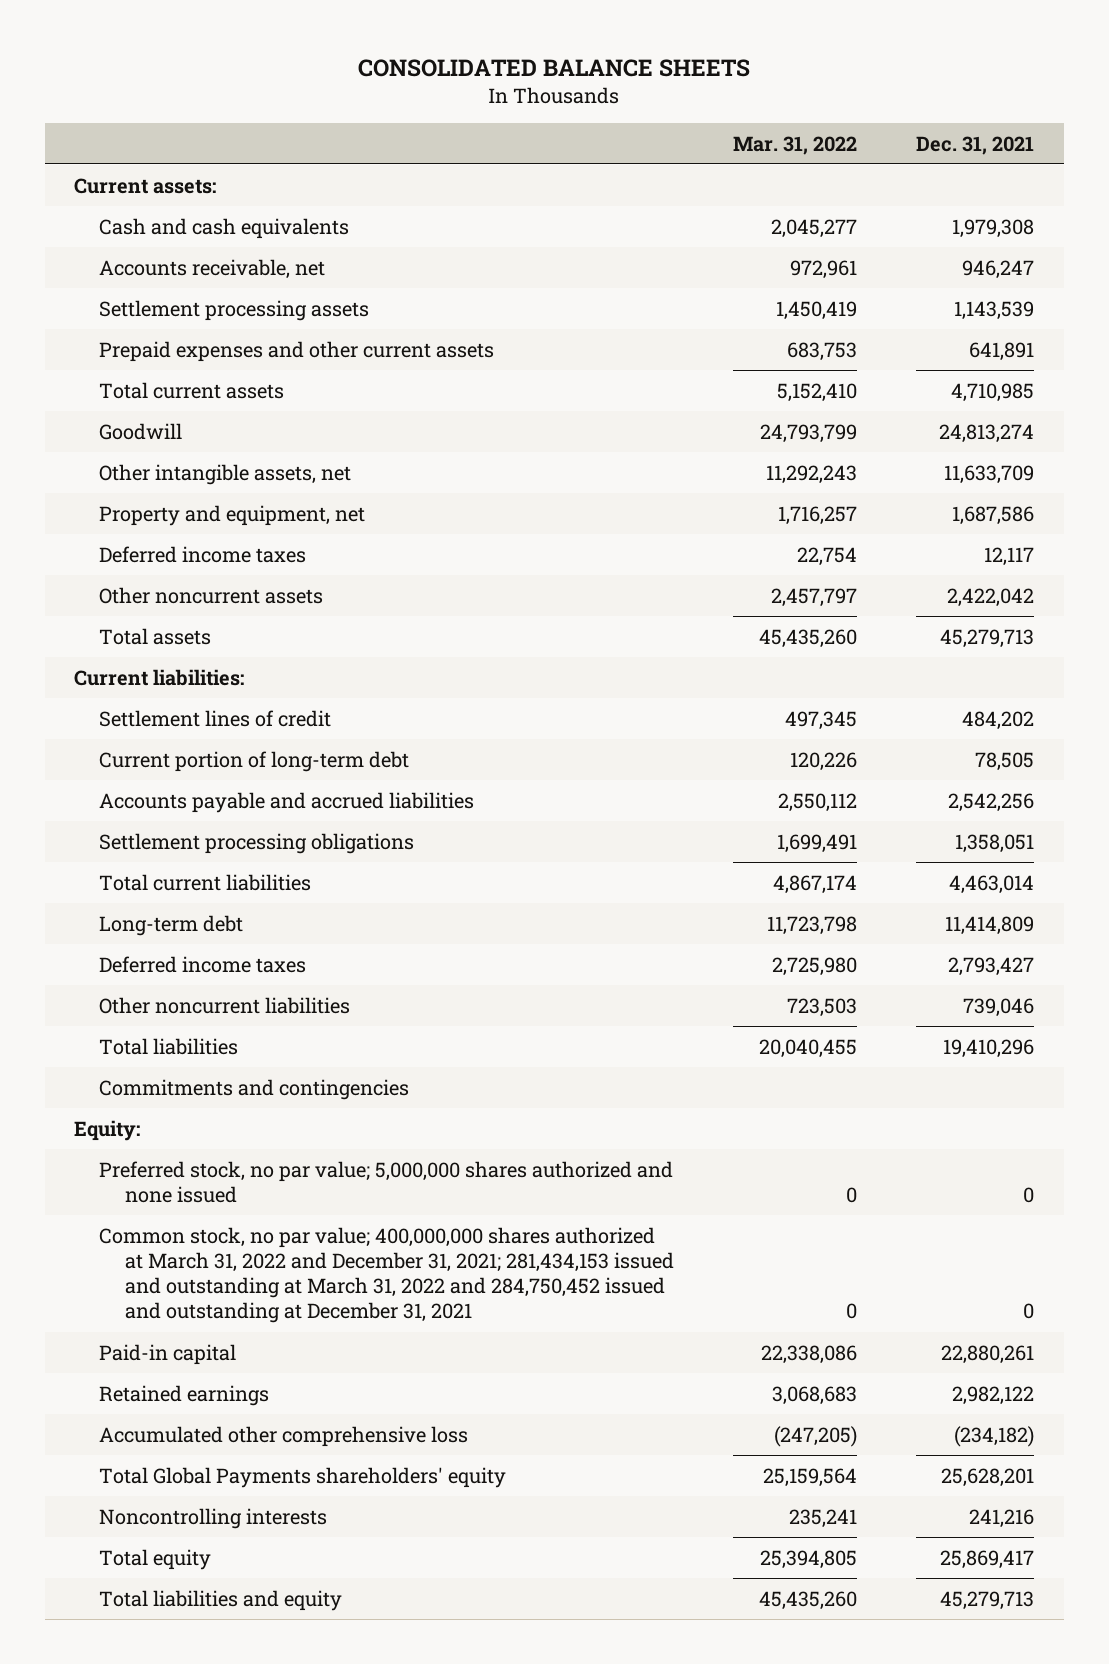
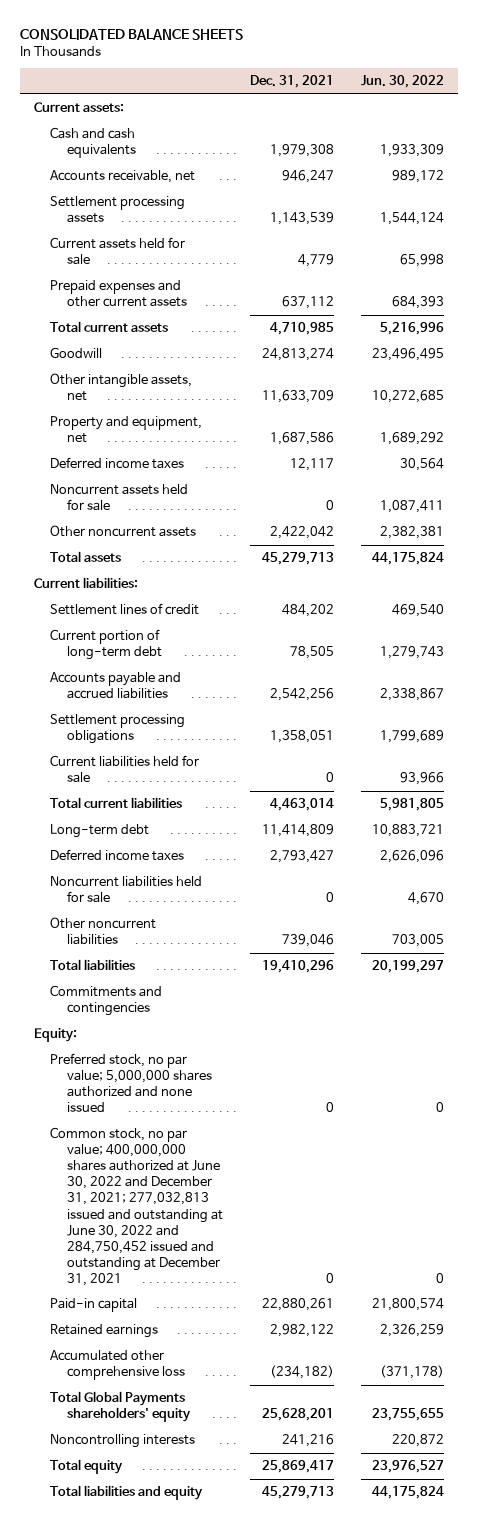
[733,135,858,155] Mar. 31, 2022 -> none
none -> [361,75,445,89] Jun. 30, 2022
none -> [50,237,186,266] Current assets held for sale
[969,341,1035,361] 641,891 -> [282,296,335,310] 637,112
none -> [50,484,189,512] Noncurrent assets held for sale
none -> [50,755,200,784] Current liabilities held for sale
none -> [50,876,203,904] Noncurrent liabilities held for sale
[99,1226,674,1324] Common stock, no par value; 400,000,000 shares authorized at March 31, 2022 and December 31, 2021; 281,434,153 issued and outstanding at March 31, 2022 and 284,750,452 issued and outstanding at December 31, 2021 -> [50,1127,223,1286] Common stock, no par value; 400,000,000 shares authorized at June 30, 2022 and December 31, 2021; 277,032,813 issued and outstanding at June 30, 2022 and 284,750,452 issued and outstanding at December 31, 2021

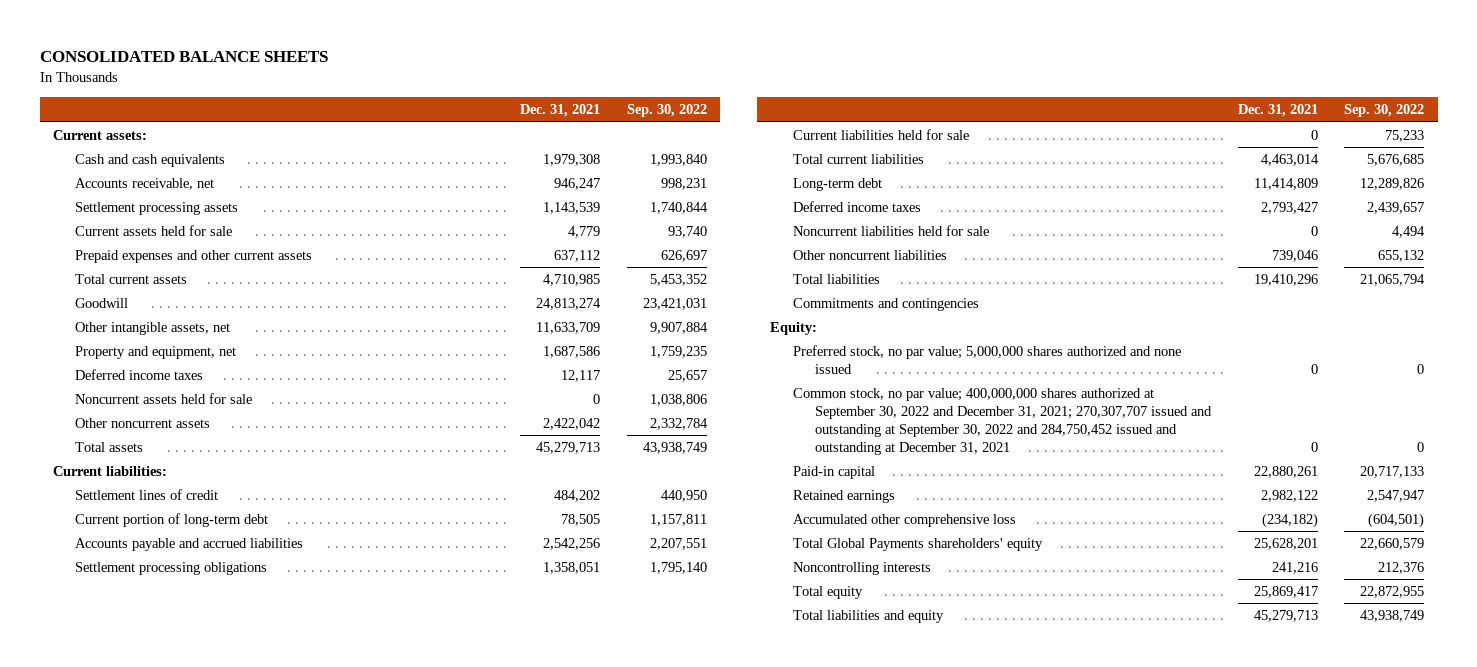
[361,75,445,89] Jun. 30, 2022 -> none
none -> [626,104,707,118] Sep. 30, 2022
[50,1127,223,1286] Common stock, no par value; 400,000,000 shares authorized at June 30, 2022 and December 31, 2021; 277,032,813 issued and outstanding at June 30, 2022 and 284,750,452 issued and outstanding at December 31, 2021 -> [792,388,1213,456] Common stock, no par value; 400,000,000 shares authorized at September 30, 2022 and December 31, 2021; 270,307,707 issued and outstanding at September 30, 2022 and 284,750,452 issued and outstanding at December 31, 2021

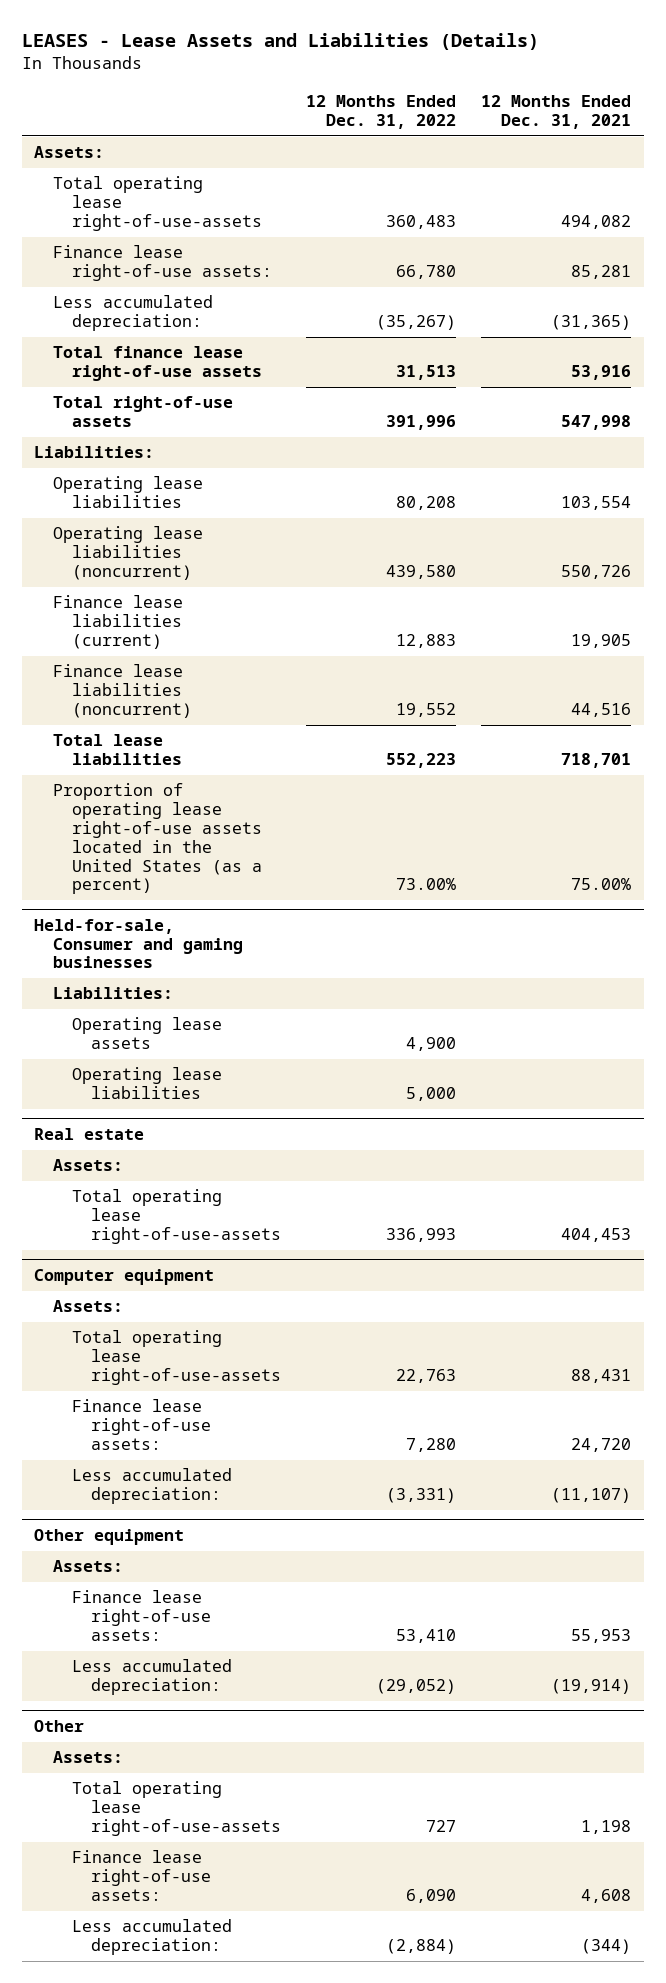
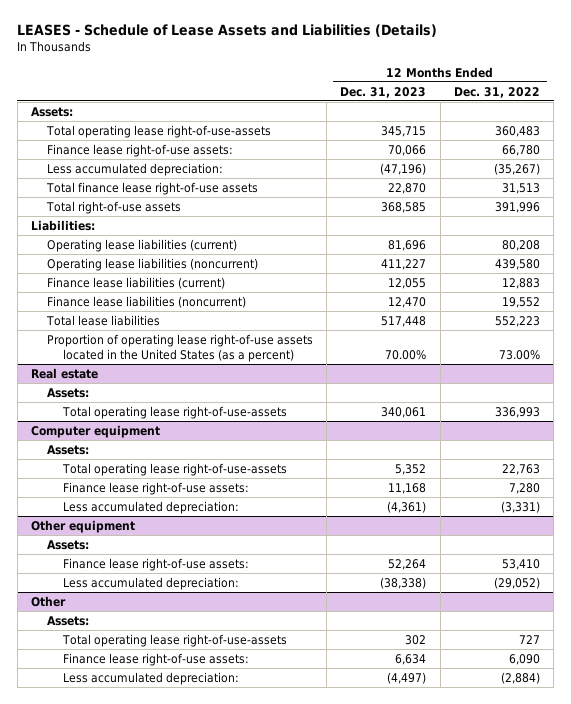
[21,33,539,51] LEASES - Lease Assets and Liabilities (Details) -> [17,24,438,38] LEASES - Schedule of Lease Assets and Liabilities (Details)
[481,94,632,129] 12 Months Ended Dec. 31, 2021 -> none
none -> [340,86,427,98] Dec. 31, 2023
[53,476,204,509] Operating lease liabilities -> [46,238,237,252] Operating lease liabilities (current)
[34,918,244,969] Held-for-sale, Consumer and gaming businesses -> none
[53,987,174,1000] Liabilities: -> none
[72,1017,223,1050] Operating lease assets -> none
[72,1067,223,1100] Operating lease liabilities -> none

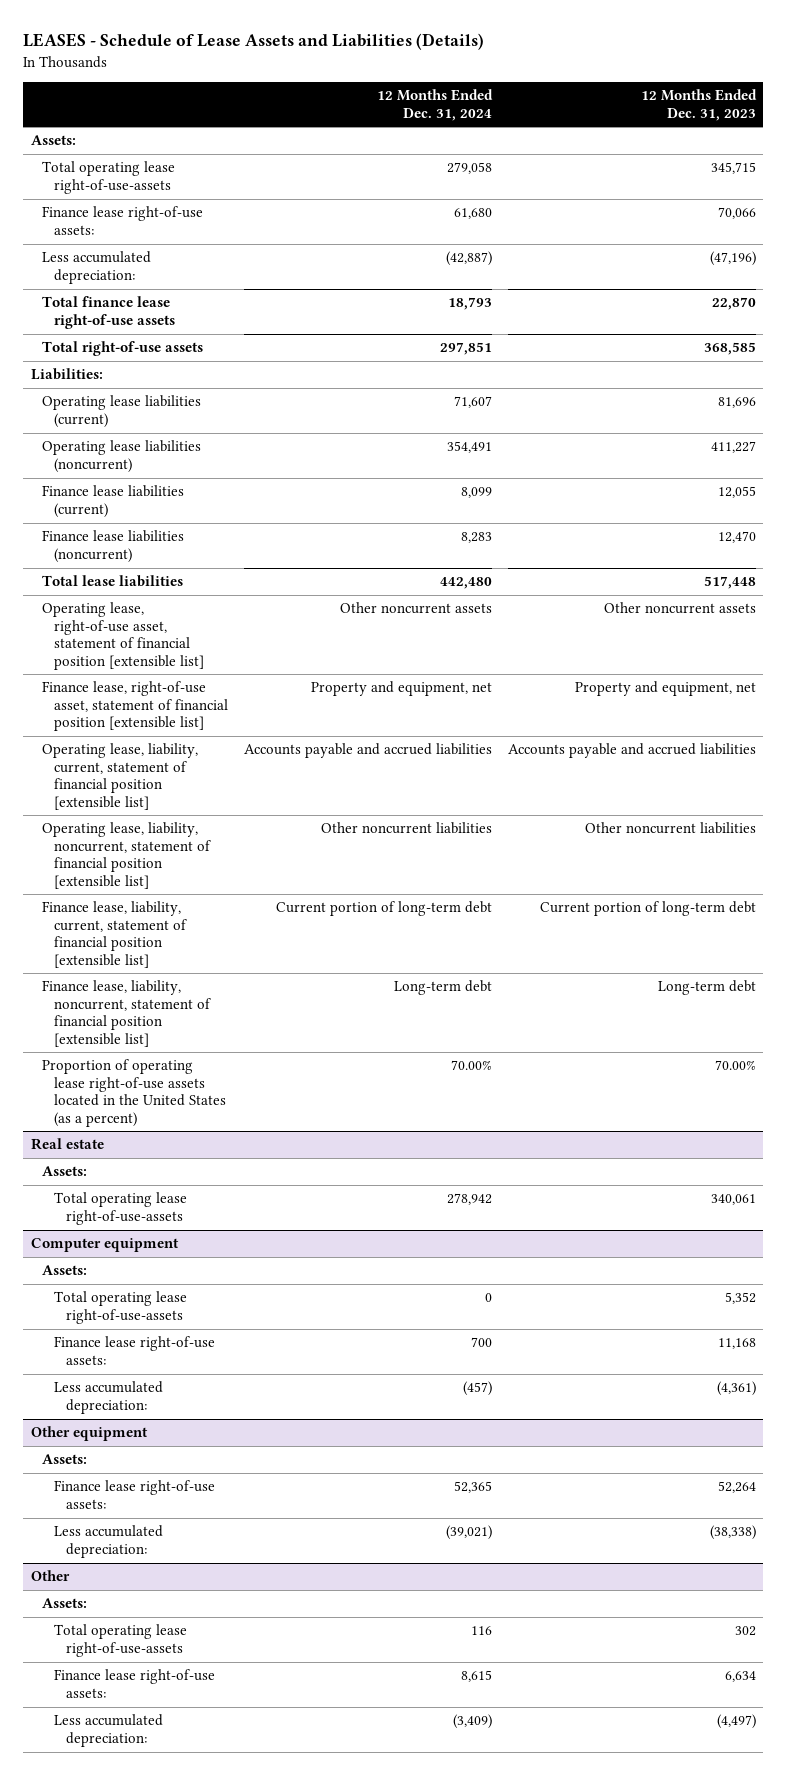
[453,86,540,98] Dec. 31, 2022 -> none
none -> [376,89,493,121] 12 Months Ended Dec. 31, 2024
none -> [42,602,205,670] Operating lease, right-of-use asset, statement of financial position [extensible list]
none -> [42,681,229,732] Finance lease, right-of-use asset, statement of financial position [extensible list]
none -> [42,743,199,810] Operating lease, liability, current, statement of financial position [extensible list]
none -> [42,822,212,889] Operating lease, liability, noncurrent, statement of financial position [extensible list]
none -> [42,901,188,968] Finance lease, liability, current, statement of financial position [extensible list]
none -> [42,980,212,1047] Finance lease, liability, noncurrent, statement of financial position [extensible list]

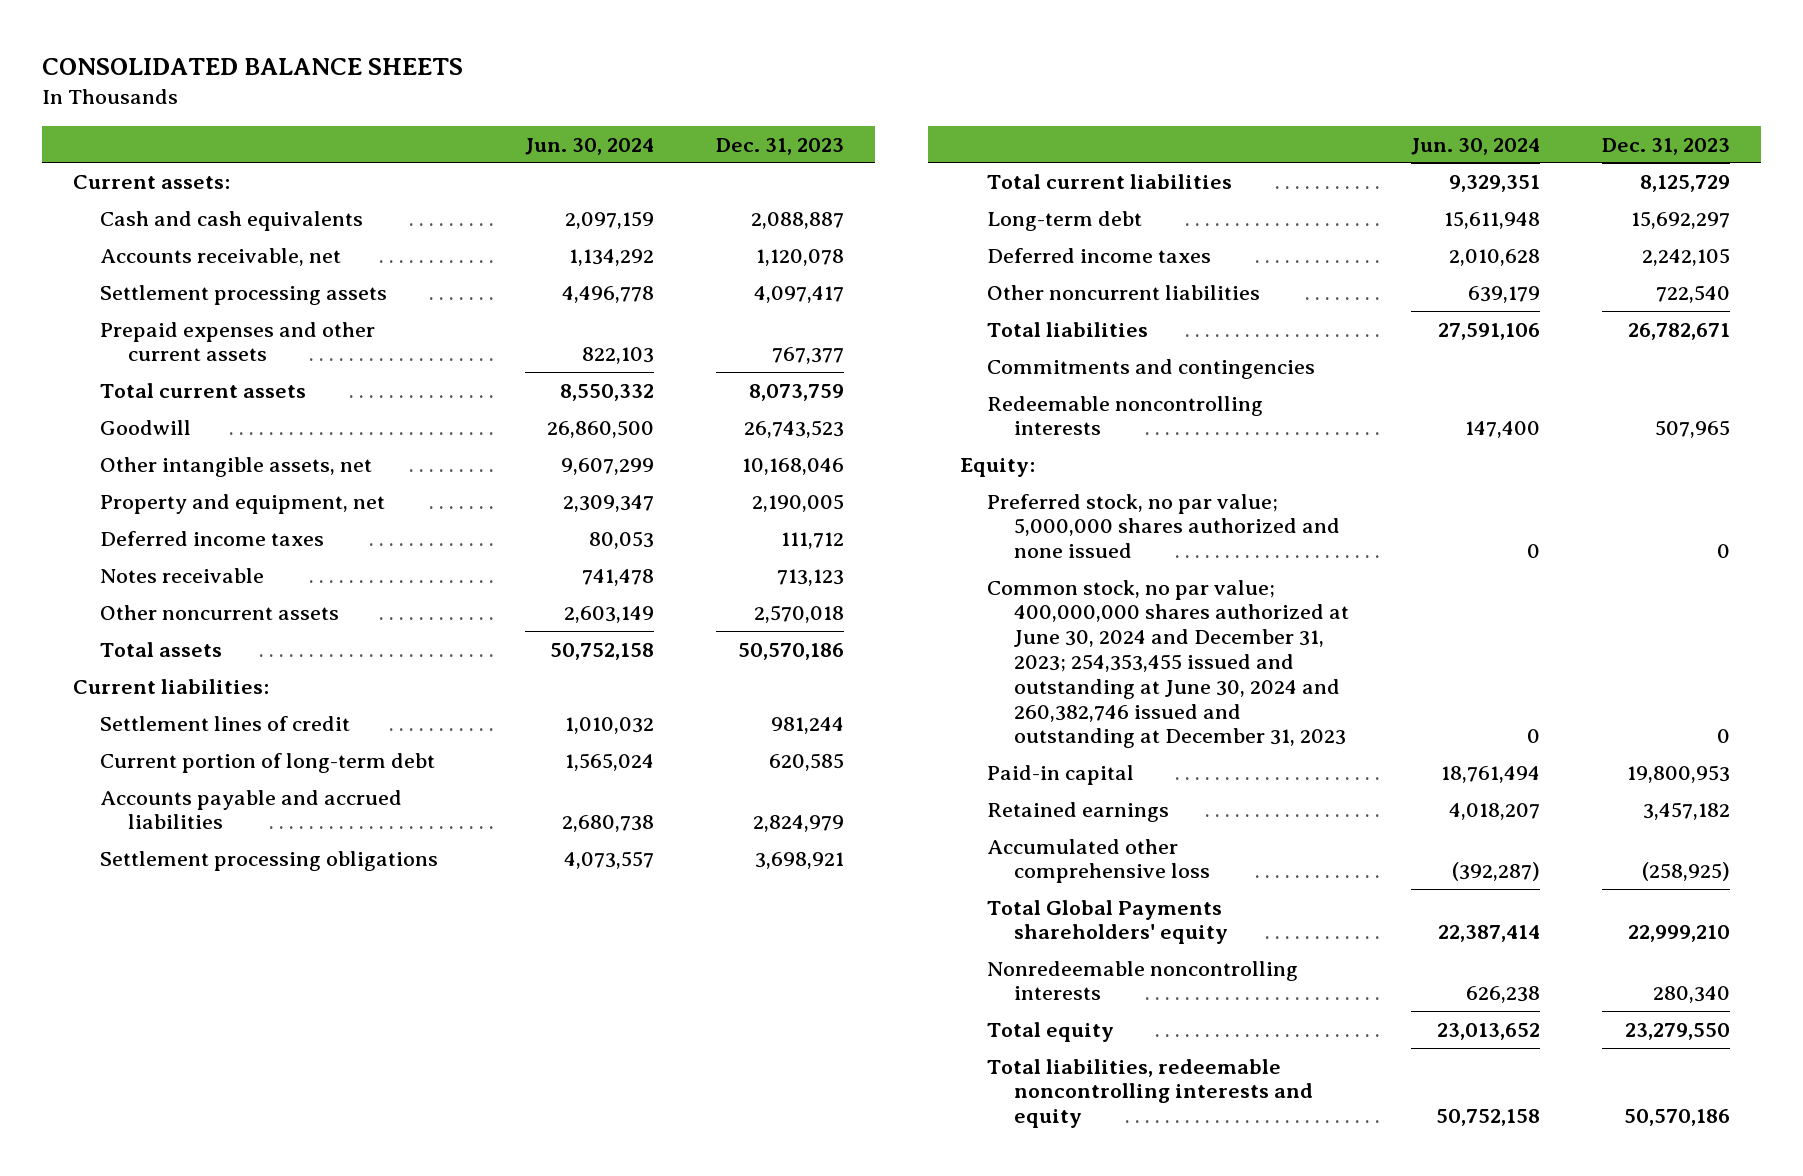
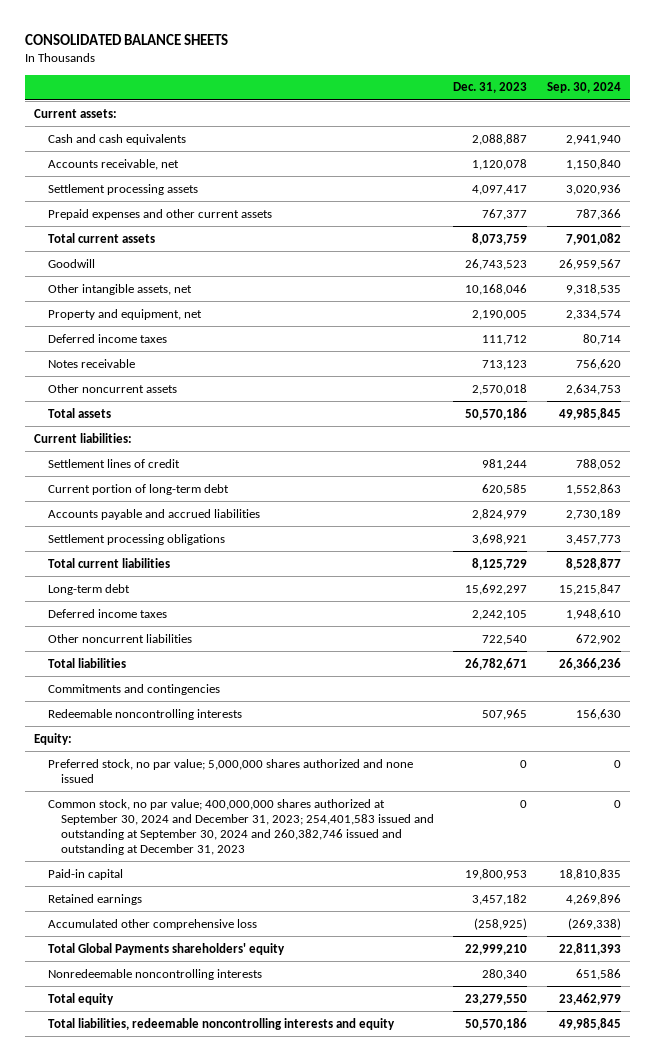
[524,137,654,155] Jun. 30, 2024 -> none
none -> [546,82,621,94] Sep. 30, 2024
[986,579,1350,749] Common stock, no par value; 400,000,000 shares authorized at June 30, 2024 and December 31, 2023; 254,353,455 issued and outstanding at June 30, 2024 and 260,382,746 issued and outstanding at December 31, 2023 -> [47,798,435,855] Common stock, no par value; 400,000,000 shares authorized at September 30, 2024 and December 31, 2023; 254,401,583 issued and outstanding at September 30, 2024 and 260,382,746 issued and outstanding at December 31, 2023

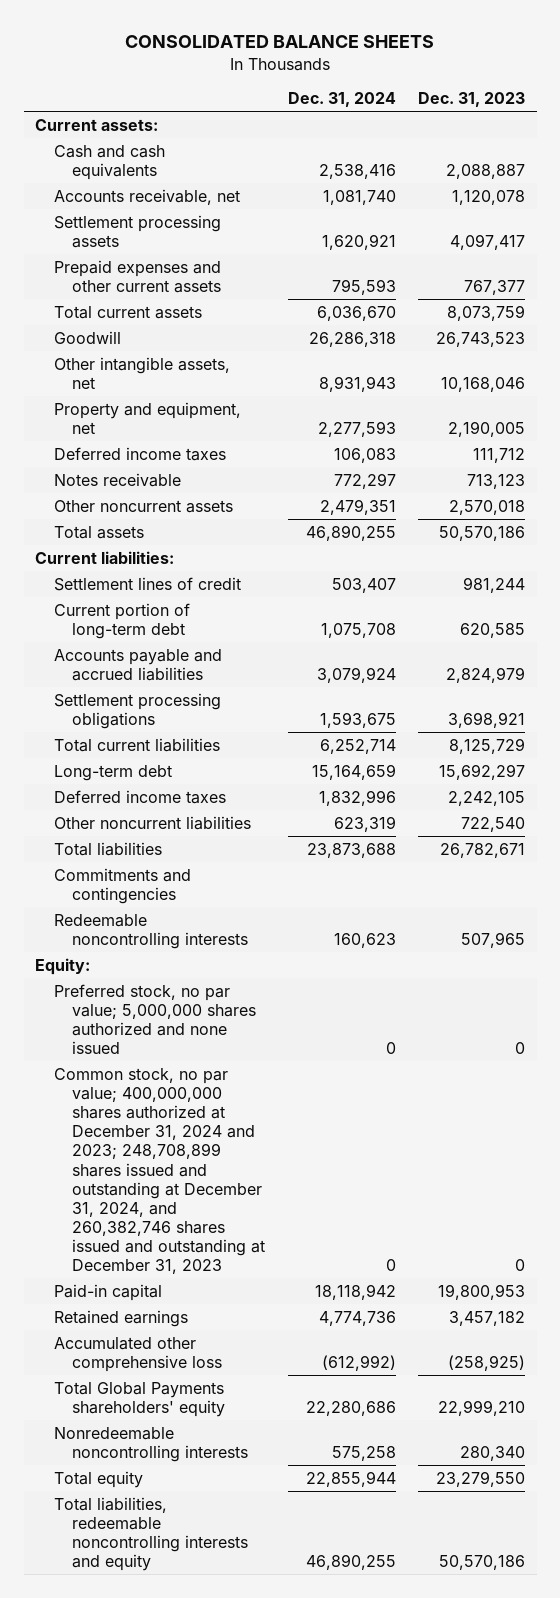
[546,82,621,94] Sep. 30, 2024 -> none
none -> [287,92,396,108] Dec. 31, 2024
[47,798,435,855] Common stock, no par value; 400,000,000 shares authorized at September 30, 2024 and December 31, 2023; 254,401,583 issued and outstanding at September 30, 2024 and 260,382,746 issued and outstanding at December 31, 2023 -> [53,1067,266,1275] Common stock, no par value; 400,000,000 shares authorized at December 31, 2024 and 2023; 248,708,899 shares issued and outstanding at December 31, 2024, and 260,382,746 shares issued and outstanding at December 31, 2023

